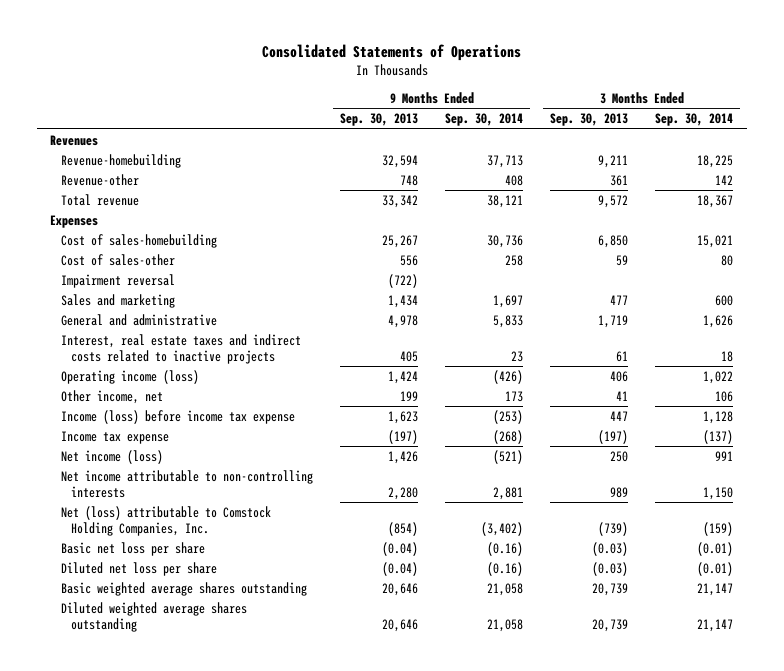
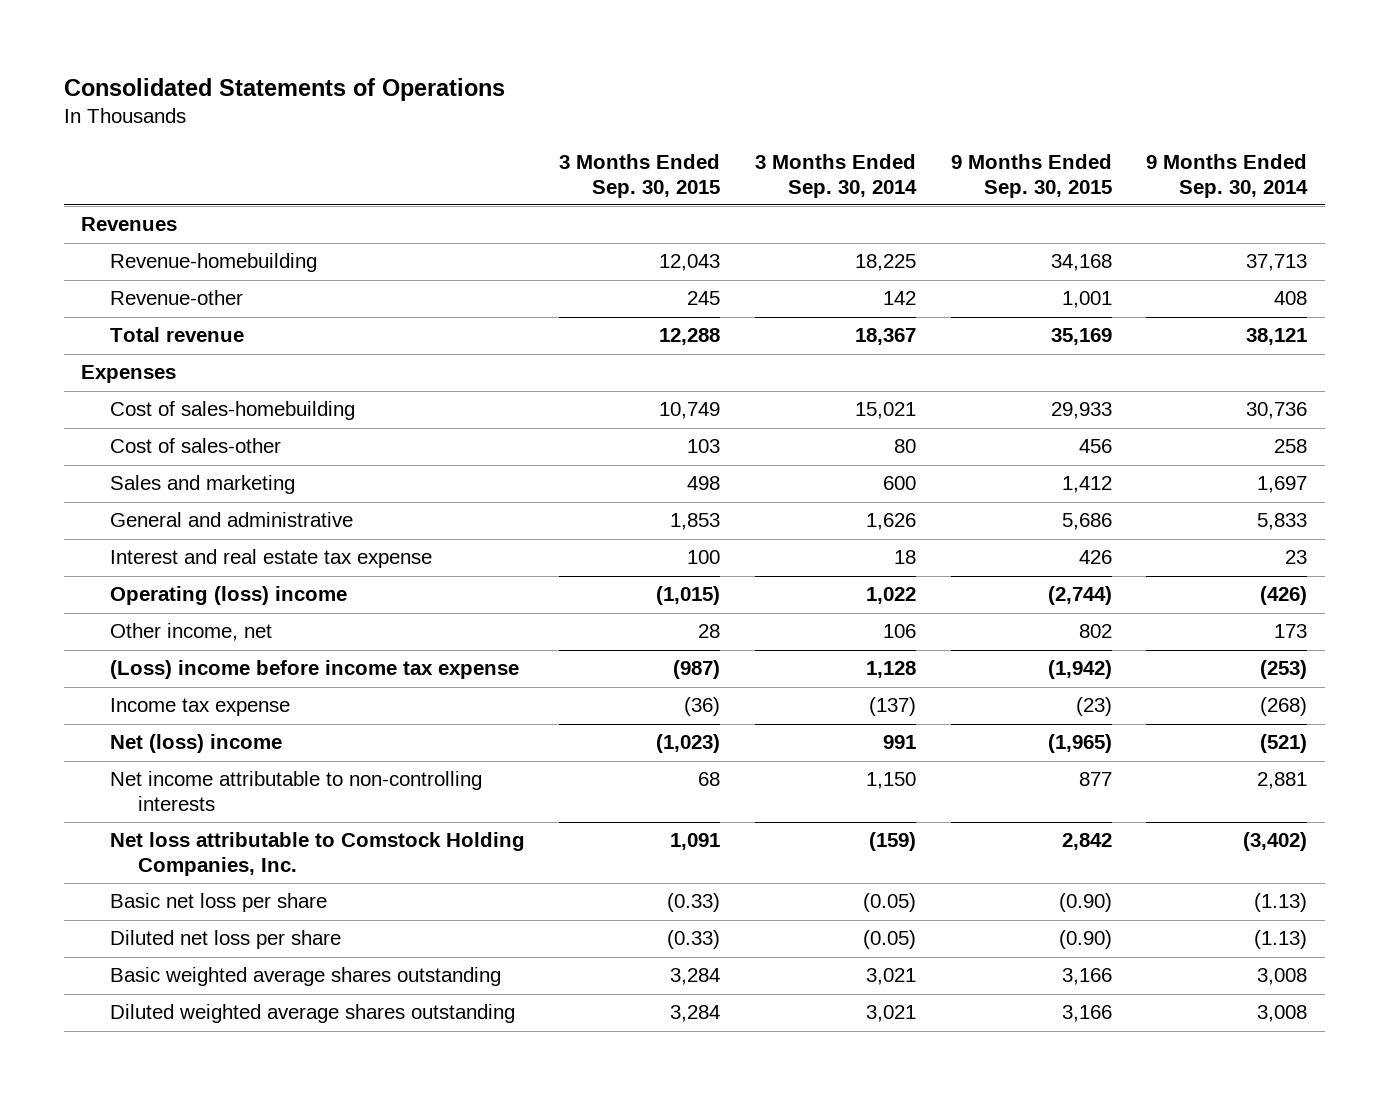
[339,113,418,127] Sep. 30, 2013 -> none
[550,113,629,127] Sep. 30, 2013 -> none
none -> [559,154,721,198] 3 Months Ended Sep. 30, 2015
none -> [950,154,1112,198] 9 Months Ended Sep. 30, 2015
[60,273,175,288] Impairment reversal -> none
[60,333,301,364] Interest, real estate taxes and indirect costs related to inactive projects -> [109,549,432,569] Interest and real estate tax expense
[60,369,199,384] Operating income (loss) -> [109,586,347,606] Operating (loss) income
[60,409,295,424] Income (loss) before income tax expense -> [109,660,519,680] (Loss) income before income tax expense
[60,449,163,464] Net income (loss) -> [109,734,282,754] Net (loss) income
[60,505,271,536] Net (loss) attributable to Comstock Holding Companies, Inc. -> [109,832,525,876] Net loss attributable to Comstock Holding Companies, Inc.
[487,541,524,556] (0.16) -> [1254,893,1308,913] (1.13)
[697,541,734,556] (0.01) -> [862,893,916,913] (0.05)
[487,561,524,576] (0.16) -> [1254,930,1308,950] (1.13)
[697,561,734,576] (0.01) -> [862,930,916,950] (0.05)
[487,582,524,596] 21,058 -> [1257,968,1308,986] 3,008
[697,582,734,596] 21,147 -> [865,968,916,986] 3,021
[487,618,524,632] 21,058 -> [1257,1005,1308,1023] 3,008
[697,618,734,632] 21,147 -> [865,1005,916,1023] 3,021

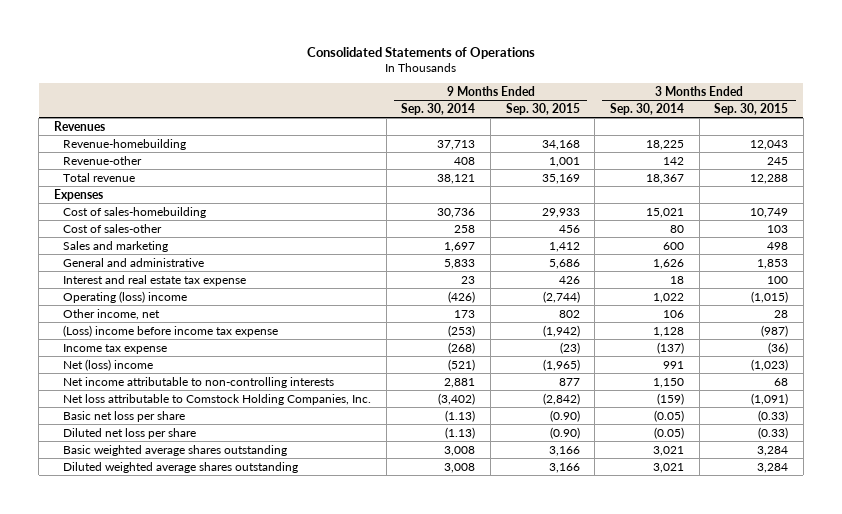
[670,833,721,851] 1,091 -> [751,392,789,405] (1,091)
[1061,833,1112,851] 2,842 -> [542,392,580,405] (2,842)

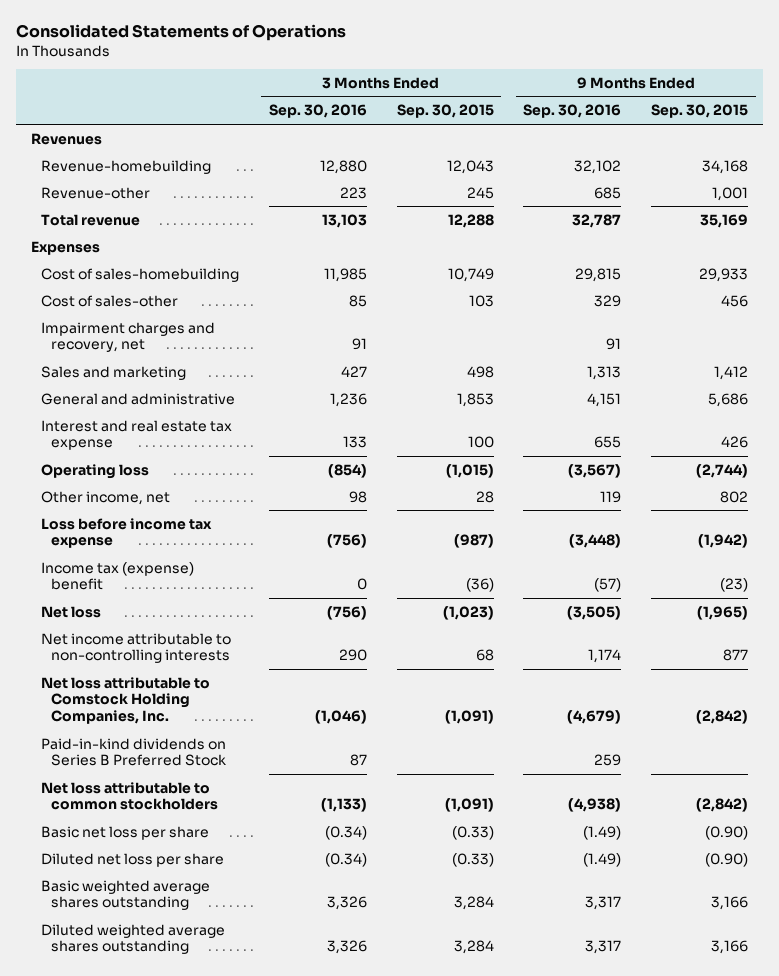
[401,102,476,115] Sep. 30, 2014 -> none
[609,102,684,115] Sep. 30, 2014 -> none
none -> [268,104,367,119] Sep. 30, 2016
none -> [523,104,622,119] Sep. 30, 2016
none -> [40,321,215,353] Impairment charges and recovery, net
[63,290,188,303] Operating (loss) income -> [40,463,149,479] Operating loss
[63,324,279,337] (Loss) income before income tax expense -> [40,517,212,549] Loss before income tax expense
[63,343,168,354] Income tax expense -> [40,561,194,591] Income tax (expense) benefit
[63,358,154,371] Net (loss) income -> [40,605,101,618] Net loss
none -> [40,737,227,767] Paid-in-kind dividends on Series B Preferred Stock
none -> [40,781,219,811] Net loss attributable to common stockholders

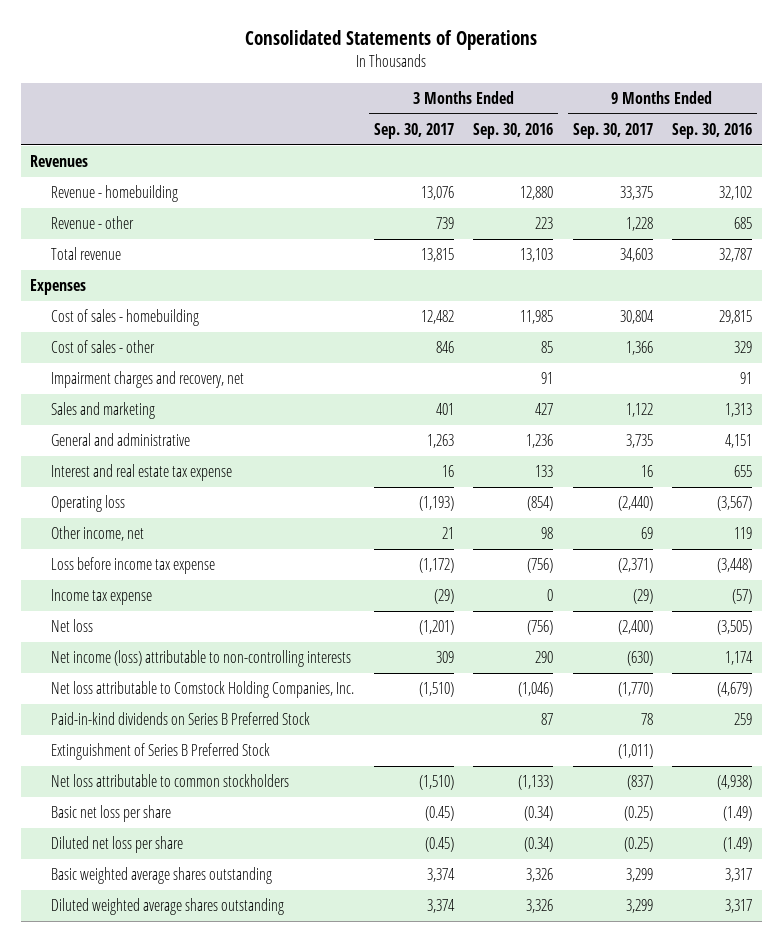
[396,104,494,119] Sep. 30, 2015 -> none
[651,104,749,119] Sep. 30, 2015 -> none
none -> [373,123,454,140] Sep. 30, 2017
none -> [572,123,653,140] Sep. 30, 2017
[40,159,211,174] Revenue-homebuilding -> [51,185,179,203] Revenue - homebuilding
[40,186,150,199] Revenue-other -> [51,216,135,230] Revenue - other
[40,267,239,282] Cost of sales-homebuilding -> [51,309,200,327] Cost of sales - homebuilding
[40,294,178,307] Cost of sales-other -> [51,340,156,354] Cost of sales - other
[40,561,194,591] Income tax (expense) benefit -> [51,589,153,606] Income tax expense
[40,632,231,664] Net income attributable to non-controlling interests -> [51,650,352,668] Net income (loss) attributable to non-controlling interests
none -> [51,743,271,761] Extinguishment of Series B Preferred Stock

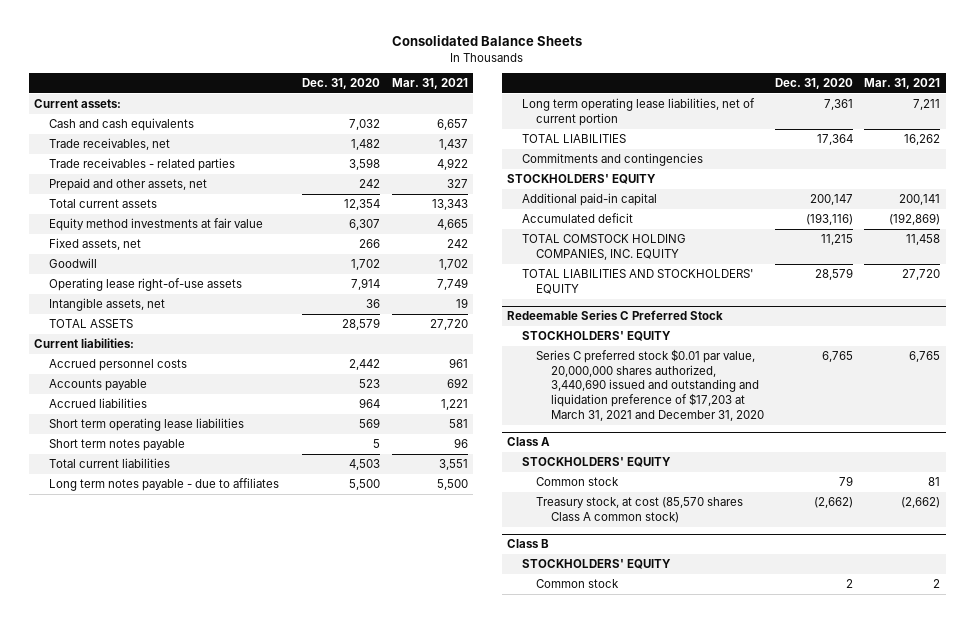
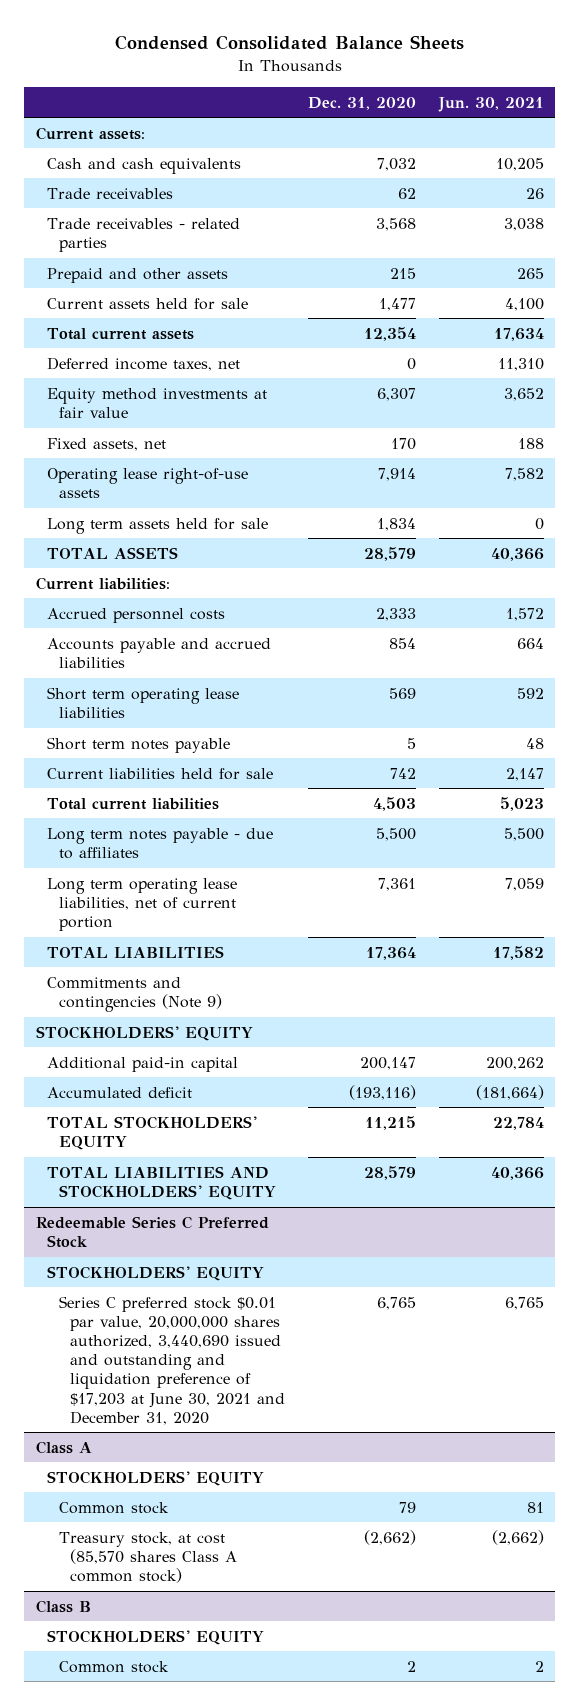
[392,35,583,47] Consolidated Balance Sheets -> [114,35,464,51] Condensed Consolidated Balance Sheets
[391,77,468,89] Mar. 31, 2021 -> none
none -> [437,96,544,112] Jun. 30, 2021
[48,138,170,151] Trade receivables, net -> [47,187,174,199] Trade receivables
[351,139,381,151] 1,482 -> [397,187,416,199] 62
[349,158,381,171] 3,598 -> [375,217,416,231] 3,568
[48,178,207,192] Prepaid and other assets, net -> [47,267,229,283] Prepaid and other assets
[359,179,381,189] 242 -> [389,267,416,279] 215
none -> [47,297,249,310] Current assets held for sale
none -> [47,356,241,371] Deferred income taxes, net
[48,258,97,269] Goodwill -> none
[359,239,381,249] 266 -> [390,437,416,450] 170
[48,298,165,312] Intangible assets, net -> none
none -> [47,517,269,534] Long term assets held for sale
[48,379,147,392] Accounts payable -> none
[48,398,147,409] Accrued liabilities -> none
[349,359,381,371] 2,442 -> [375,607,416,621] 2,333
none -> [47,637,272,668] Accounts payable and accrued liabilities
none -> [47,767,274,780] Current liabilities held for sale
[521,153,703,167] Commitments and contingencies -> [47,976,222,1012] Commitments and contingencies (Note 9)
[521,234,686,260] TOTAL COMSTOCK HOLDING COMPANIES, INC. EQUITY -> [47,1115,258,1150] TOTAL STOCKHOLDERS' EQUITY
[536,349,764,421] Series C preferred stock $0.01 par value, 20,000,000 shares authorized, 3,440,690 issued and outstanding and liquidation preference of $17,203 at March 31, 2021 and December 31, 2020 -> [58,1295,286,1425] Series C preferred stock $0.01 par value, 20,000,000 shares authorized, 3,440,690 issued and outstanding and liquidation preference of $17,203 at June 30, 2021 and December 31, 2020

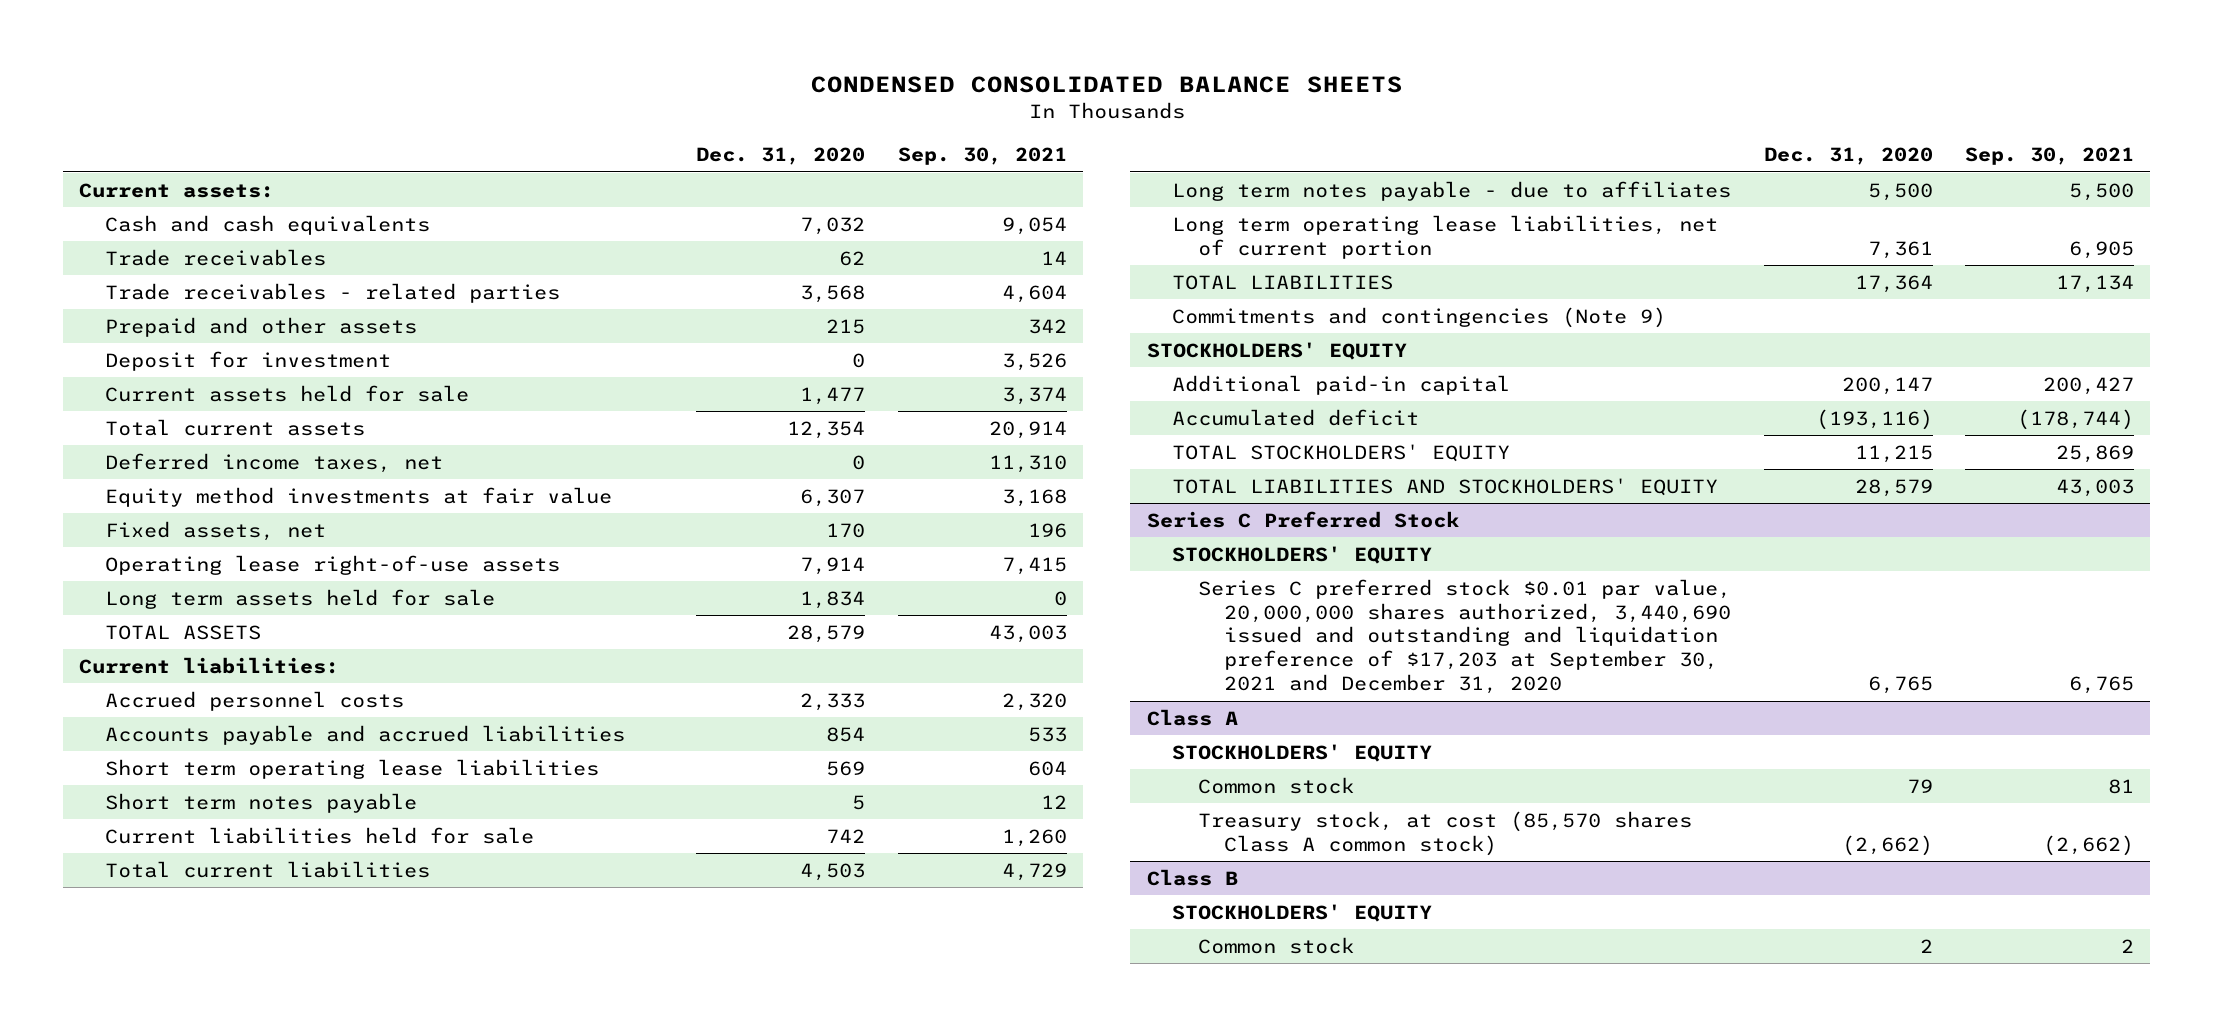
[114,35,464,51] Condensed Consolidated Balance Sheets -> [810,76,1403,94] CONDENSED CONSOLIDATED BALANCE SHEETS
[437,96,544,112] Jun. 30, 2021 -> none
none -> [897,147,1067,166] Sep. 30, 2021
none -> [104,350,391,371] Deposit for investment
[35,1215,269,1248] Redeemable Series C Preferred Stock -> [1146,510,1459,528] Series C Preferred Stock
[58,1295,286,1425] Series C preferred stock $0.01 par value, 20,000,000 shares authorized, 3,440,690 issued and outstanding and liquidation preference of $17,203 at June 30, 2021 and December 31, 2020 -> [1197,578,1731,695] Series C preferred stock $0.01 par value, 20,000,000 shares authorized, 3,440,690 issued and outstanding and liquidation preference of $17,203 at September 30, 2021 and December 31, 2020

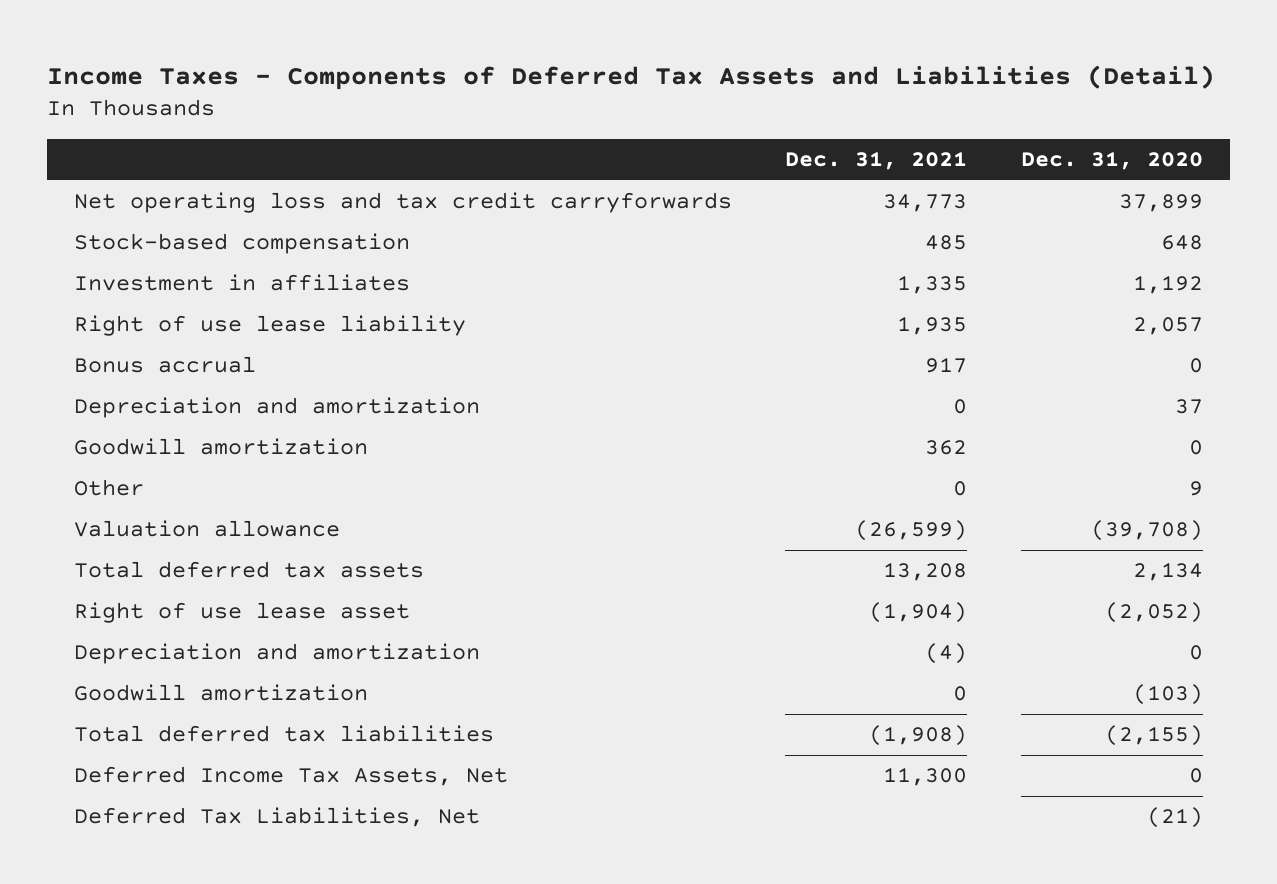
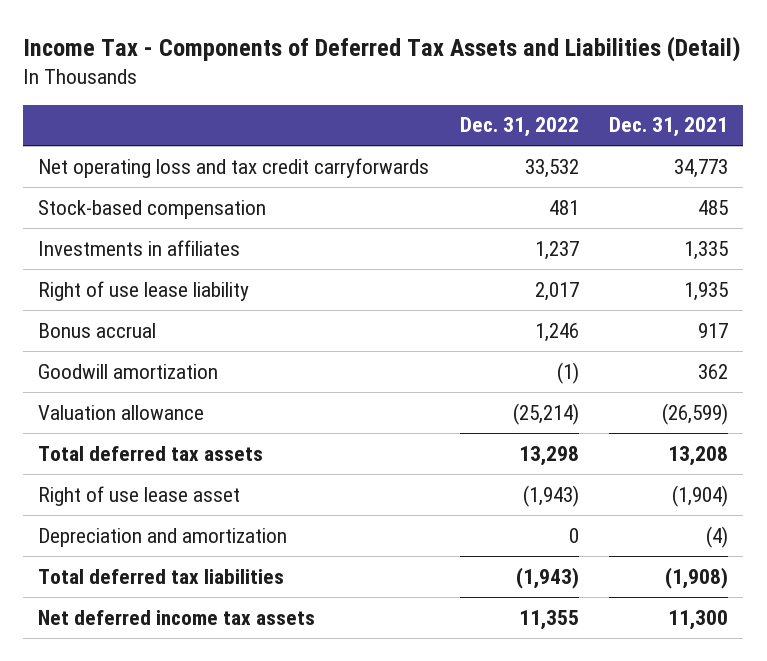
[47,64,1216,90] Income Taxes - Components of Deferred Tax Assets and Liabilities (Detail) -> [23,35,742,62] Income Tax - Components of Deferred Tax Assets and Liabilities (Detail)
[1021,151,1204,171] Dec. 31, 2020 -> none
none -> [459,117,579,138] Dec. 31, 2022
[73,274,410,292] Investment in affiliates -> [38,239,241,256] Investments in affiliates
[73,397,480,419] Depreciation and amortization -> none
[73,479,144,497] Other -> none
[73,684,368,702] Goodwill amortization -> none
[73,807,480,828] Deferred Tax Liabilities, Net -> none
[73,766,508,787] Deferred Income Tax Assets, Net -> [38,609,316,625] Net deferred income tax assets

